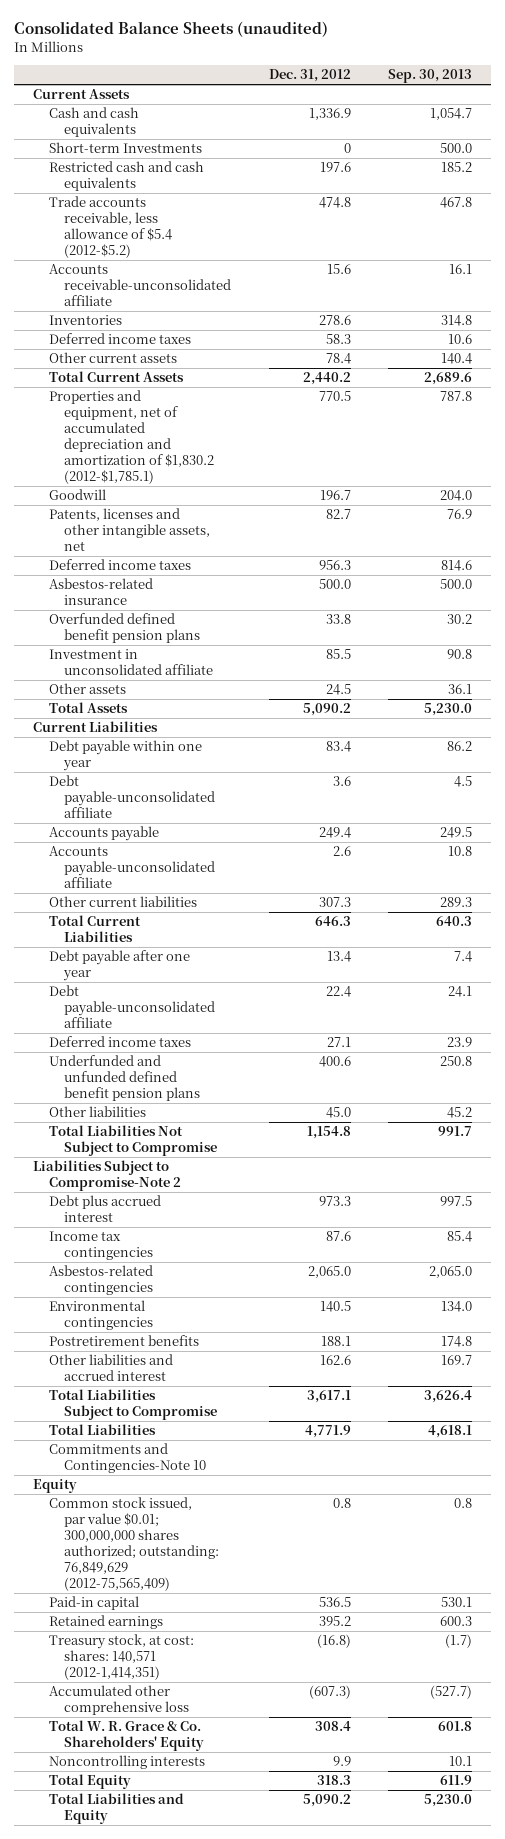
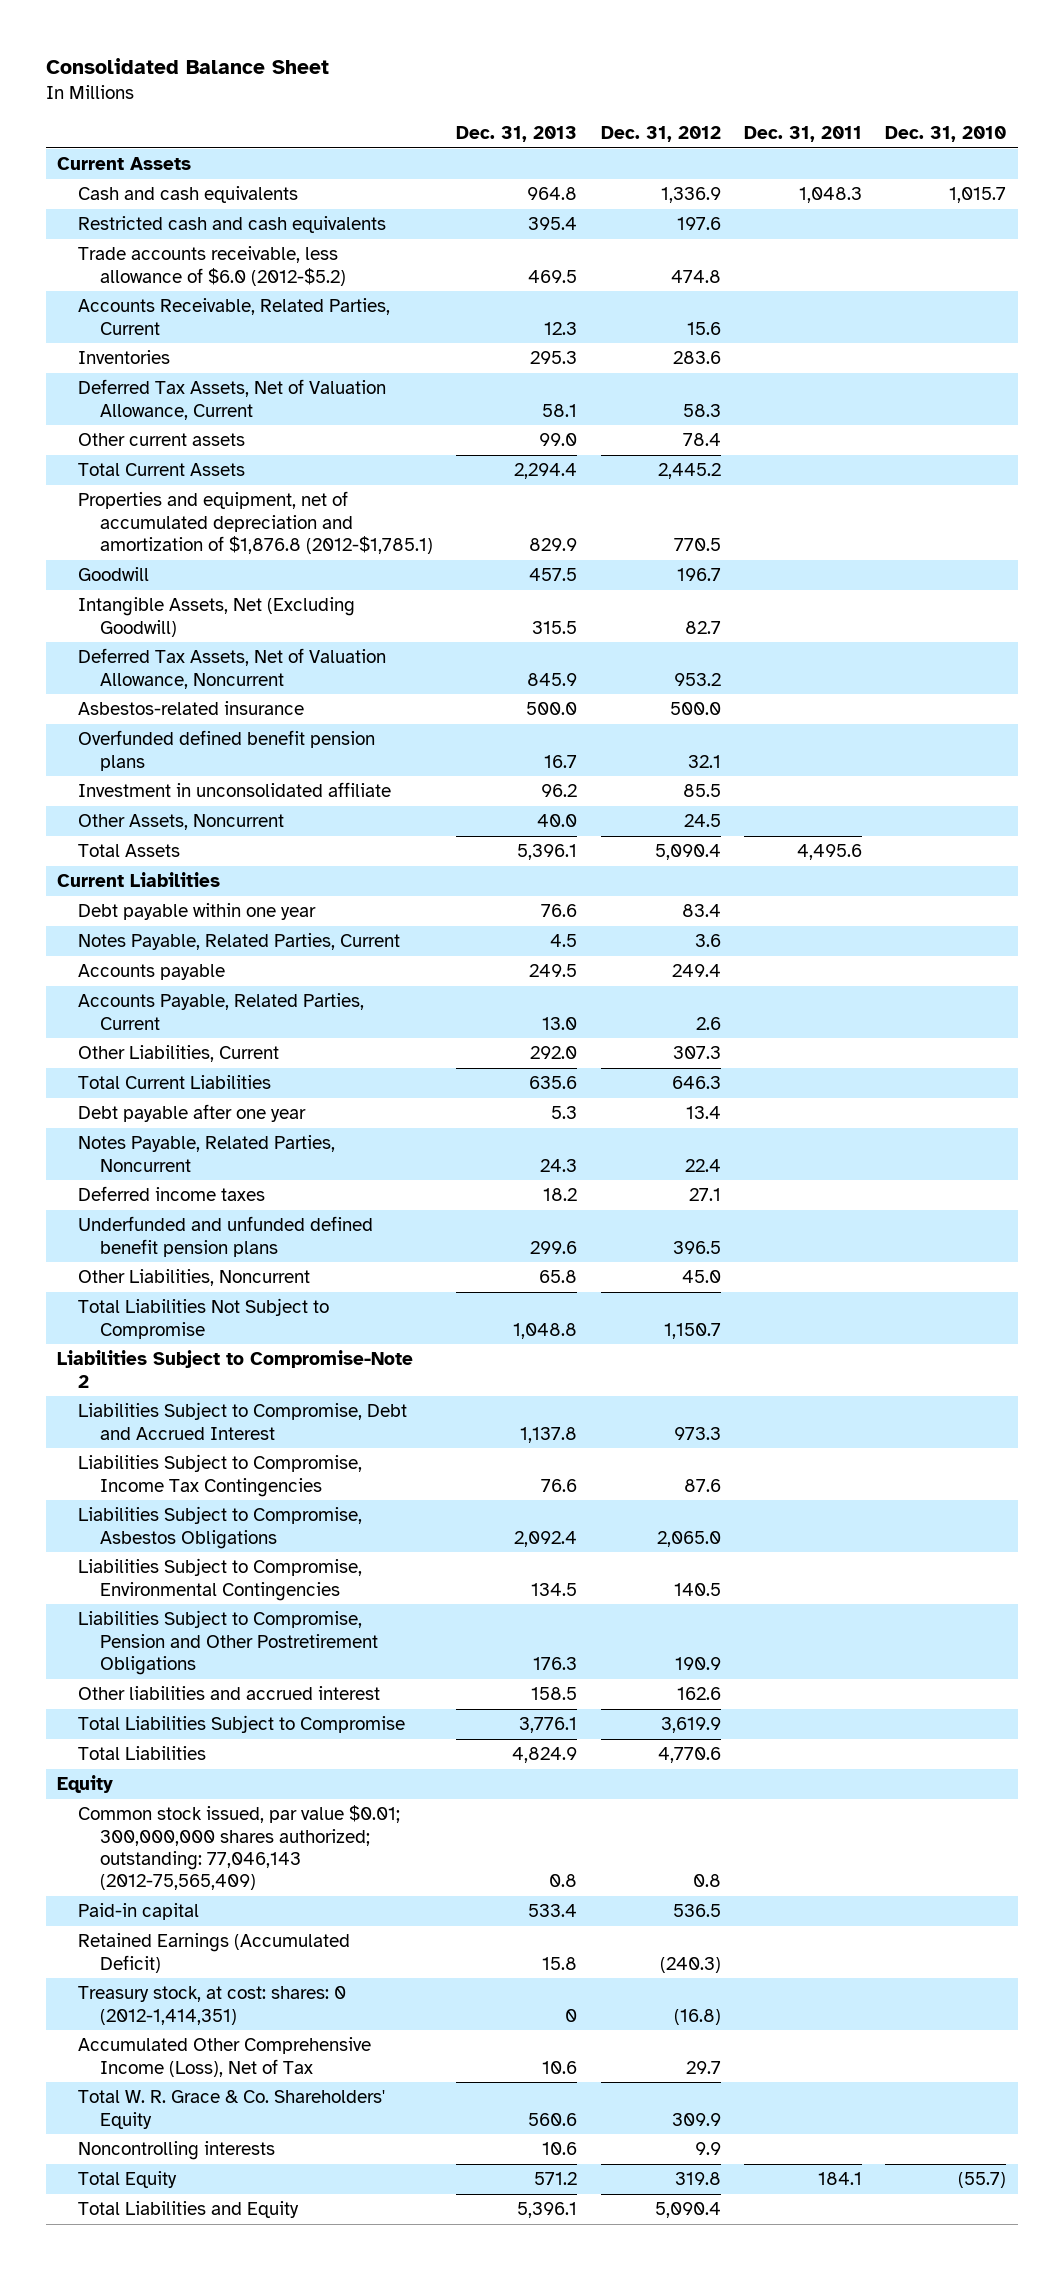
[14,21,329,38] Consolidated Balance Sheets (unaudited) -> [45,58,329,75] Consolidated Balance Sheet
[388,69,473,84] Sep. 30, 2013 -> none
none -> [456,125,578,142] Dec. 31, 2013
none -> [744,125,863,142] Dec. 31, 2011
none -> [885,125,1007,142] Dec. 31, 2010
[48,142,202,154] Short-term Investments -> none
[48,196,173,259] Trade accounts receivable, less allowance of $5.4 (2012-$5.2) -> [78,246,346,286] Trade accounts receivable, less allowance of $6.0 (2012-$5.2)
[48,264,232,307] Accounts receivable-unconsolidated affiliate -> [78,298,391,335] Accounts Receivable, Related Parties, Current
[318,315,351,326] 278.6 -> [672,351,721,365] 283.6
[48,333,191,345] Deferred income taxes -> [78,379,387,420] Deferred Tax Assets, Net of Valuation Allowance, Current
[302,372,351,386] 2,440.2 -> [657,463,721,480] 2,445.2
[48,390,215,485] Properties and equipment, net of accumulated depreciation and amortization of $1,830.2 (2012-$1,785.1) -> [78,491,433,554] Properties and equipment, net of accumulated depreciation and amortization of $1,876.8 (2012-$1,785.1)
[48,508,211,552] Patents, licenses and other intangible assets, net -> [78,597,356,637] Intangible Assets, Net (Excluding Goodwill)
[48,559,191,571] Deferred income taxes -> [78,648,387,689] Deferred Tax Assets, Net of Valuation Allowance, Noncurrent
[318,560,351,571] 956.3 -> [673,672,721,686] 953.2
[325,614,351,625] 33.8 -> [687,754,721,768] 32.1
[48,683,126,695] Other assets -> [78,814,285,831] Other Assets, Noncurrent
[302,703,351,717] 5,090.2 -> [654,844,721,861] 5,090.4
[48,775,216,819] Debt payable-unconsolidated affiliate -> [78,933,401,951] Notes Payable, Related Parties, Current
[48,846,216,889] Accounts payable-unconsolidated affiliate -> [78,993,365,1030] Accounts Payable, Related Parties, Current
[48,896,197,908] Other current liabilities -> [78,1045,280,1063] Other Liabilities, Current
[48,985,216,1029] Debt payable-unconsolidated affiliate -> [78,1135,336,1172] Notes Payable, Related Parties, Noncurrent
[318,1056,351,1068] 400.6 -> [672,1240,721,1254] 396.5
[48,1106,146,1118] Other liabilities -> [78,1269,311,1287] Other Liabilities, Noncurrent
[306,1126,351,1140] 1,154.8 -> [663,1322,721,1339] 1,150.7
[48,1335,199,1347] Postretirement benefits -> none
[48,1195,161,1223] Debt plus accrued interest -> [78,1402,408,1440] Liabilities Subject to Compromise, Debt and Accrued Interest
[48,1231,154,1261] Income tax contingencies -> [78,1454,363,1497] Liabilities Subject to Compromise, Income Tax Contingencies
[48,1265,154,1296] Asbestos-related contingencies -> [78,1506,363,1549] Liabilities Subject to Compromise, Asbestos Obligations
[48,1300,154,1331] Environmental contingencies -> [78,1558,363,1601] Liabilities Subject to Compromise, Environmental Contingencies
none -> [78,1610,378,1675] Liabilities Subject to Compromise, Pension and Other Postretirement Obligations
[48,1443,207,1474] Commitments and Contingencies-Note 10 -> none
[306,1390,351,1404] 3,617.1 -> [660,1717,721,1734] 3,619.9
[304,1425,351,1439] 4,771.9 -> [657,1747,721,1764] 4,770.6
[48,1497,220,1592] Common stock issued, par value $0.01; 300,000,000 shares authorized; outstanding: 76,849,629 (2012-75,565,409) -> [78,1805,401,1890] Common stock issued, par value $0.01; 300,000,000 shares authorized; outstanding: 77,046,143 (2012-75,565,409)
[48,1615,163,1630] Retained earnings -> [78,1933,351,1973] Retained Earnings (Accumulated Deficit)
[318,1616,351,1627] 395.2 -> [659,1956,721,1973] (240.3)
[48,1634,194,1681] Treasury stock, at cost: shares: 140,571 (2012-1,414,351) -> [78,1986,347,2025] Treasury stock, at cost: shares: 0 (2012-1,414,351)
[48,1685,190,1716] Accumulated other comprehensive loss -> [78,2037,372,2077] Accumulated Other Comprehensive Income (Loss), Net of Tax
[308,1685,351,1700] (607.3) -> [685,2060,721,2074] 29.7
[314,1721,351,1732] 308.4 -> [671,2112,721,2126] 309.9
[316,1775,351,1786] 318.3 -> [674,2172,721,2186] 319.8
[302,1794,351,1808] 5,090.2 -> [654,2202,721,2219] 5,090.4

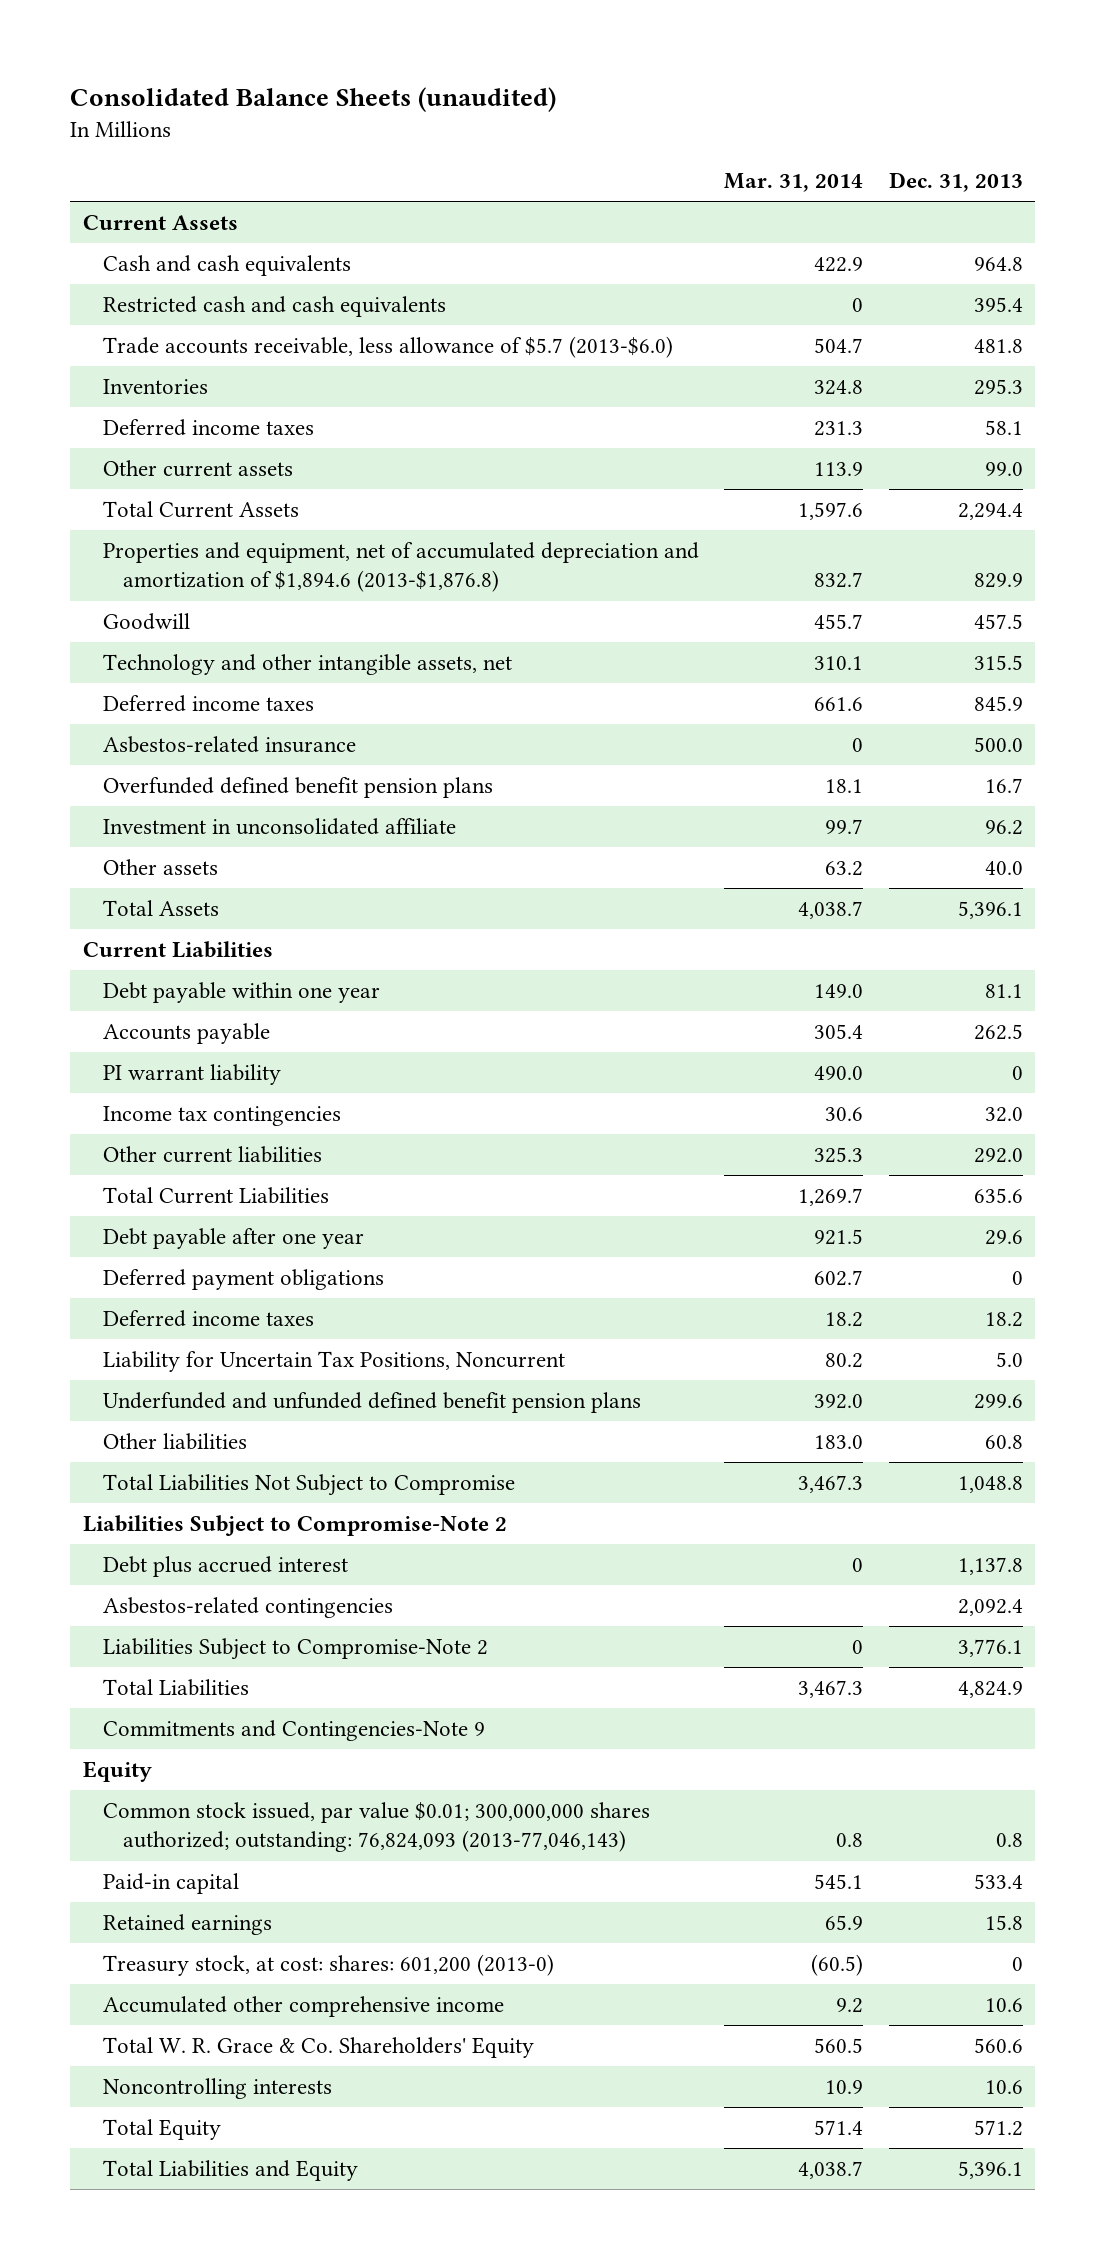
[45,58,329,75] Consolidated Balance Sheet -> [70,86,557,112] Consolidated Balance Sheets (unaudited)
[600,125,721,142] Dec. 31, 2012 -> none
[744,125,863,142] Dec. 31, 2011 -> none
[885,125,1007,142] Dec. 31, 2010 -> none
none -> [724,172,864,192] Mar. 31, 2014
[78,298,391,335] Accounts Receivable, Related Parties, Current -> none
[78,246,346,286] Trade accounts receivable, less allowance of $6.0 (2012-$5.2) -> [103,336,674,359] Trade accounts receivable, less allowance of $5.7 (2013-$6.0)
[528,269,578,283] 469.5 -> [973,339,1023,354] 481.8
[78,379,387,420] Deferred Tax Assets, Net of Valuation Allowance, Current -> [103,419,315,437] Deferred income taxes
[78,491,433,554] Properties and equipment, net of accumulated depreciation and amortization of $1,876.8 (2012-$1,785.1) -> [103,542,700,593] Properties and equipment, net of accumulated depreciation and amortization of $1,894.6 (2013-$1,876.8)
[78,597,356,637] Intangible Assets, Net (Excluding Goodwill) -> [103,654,513,676] Technology and other intangible assets, net
[78,648,387,689] Deferred Tax Assets, Net of Valuation Allowance, Noncurrent -> [103,695,315,713] Deferred income taxes
[78,814,285,831] Other Assets, Noncurrent -> [103,859,219,876] Other assets
[78,933,401,951] Notes Payable, Related Parties, Current -> none
[78,993,365,1030] Accounts Payable, Related Parties, Current -> none
[541,904,578,918] 76.6 -> [984,984,1023,999] 81.1
[529,964,578,978] 249.5 -> [973,1024,1023,1041] 262.5
none -> [103,1064,282,1086] PI warrant liability
none -> [103,1106,342,1127] Income tax contingencies
[78,1045,280,1063] Other Liabilities, Current -> [103,1146,323,1164] Other current liabilities
[78,1135,336,1172] Notes Payable, Related Parties, Noncurrent -> none
[551,1106,578,1120] 5.3 -> [984,1230,1023,1246] 29.6
none -> [103,1269,385,1291] Deferred payment obligations
none -> [103,1351,566,1373] Liability for Uncertain Tax Positions, Noncurrent
[78,1269,311,1287] Other Liabilities, Noncurrent -> [103,1433,248,1451] Other liabilities
[539,1270,578,1284] 65.8 -> [984,1435,1023,1450] 60.8
[78,1454,363,1497] Liabilities Subject to Compromise, Income Tax Contingencies -> none
[78,1558,363,1601] Liabilities Subject to Compromise, Environmental Contingencies -> none
[78,1610,378,1675] Liabilities Subject to Compromise, Pension and Other Postretirement Obligations -> none
[78,1686,381,1701] Other liabilities and accrued interest -> none
[78,1402,408,1440] Liabilities Subject to Compromise, Debt and Accrued Interest -> [103,1556,349,1578] Debt plus accrued interest
[78,1506,363,1549] Liabilities Subject to Compromise, Asbestos Obligations -> [103,1597,394,1619] Asbestos-related contingencies
[78,1715,406,1734] Total Liabilities Subject to Compromise -> [103,1638,489,1661] Liabilities Subject to Compromise-Note 2
none -> [103,1720,486,1742] Commitments and Contingencies-Note 9
[78,1805,401,1890] Common stock issued, par value $0.01; 300,000,000 shares authorized; outstanding: 77,046,143 (2012-75,565,409) -> [103,1802,651,1853] Common stock issued, par value $0.01; 300,000,000 shares authorized; outstanding: 76,824,093 (2013-77,046,143)
[78,1933,351,1973] Retained Earnings (Accumulated Deficit) -> [103,1914,273,1936] Retained earnings
[78,1986,347,2025] Treasury stock, at cost: shares: 0 (2012-1,414,351) -> [103,1954,555,1977] Treasury stock, at cost: shares: 601,200 (2013-0)
[78,2037,372,2077] Accumulated Other Comprehensive Income (Loss), Net of Tax -> [103,1996,505,2018] Accumulated other comprehensive income

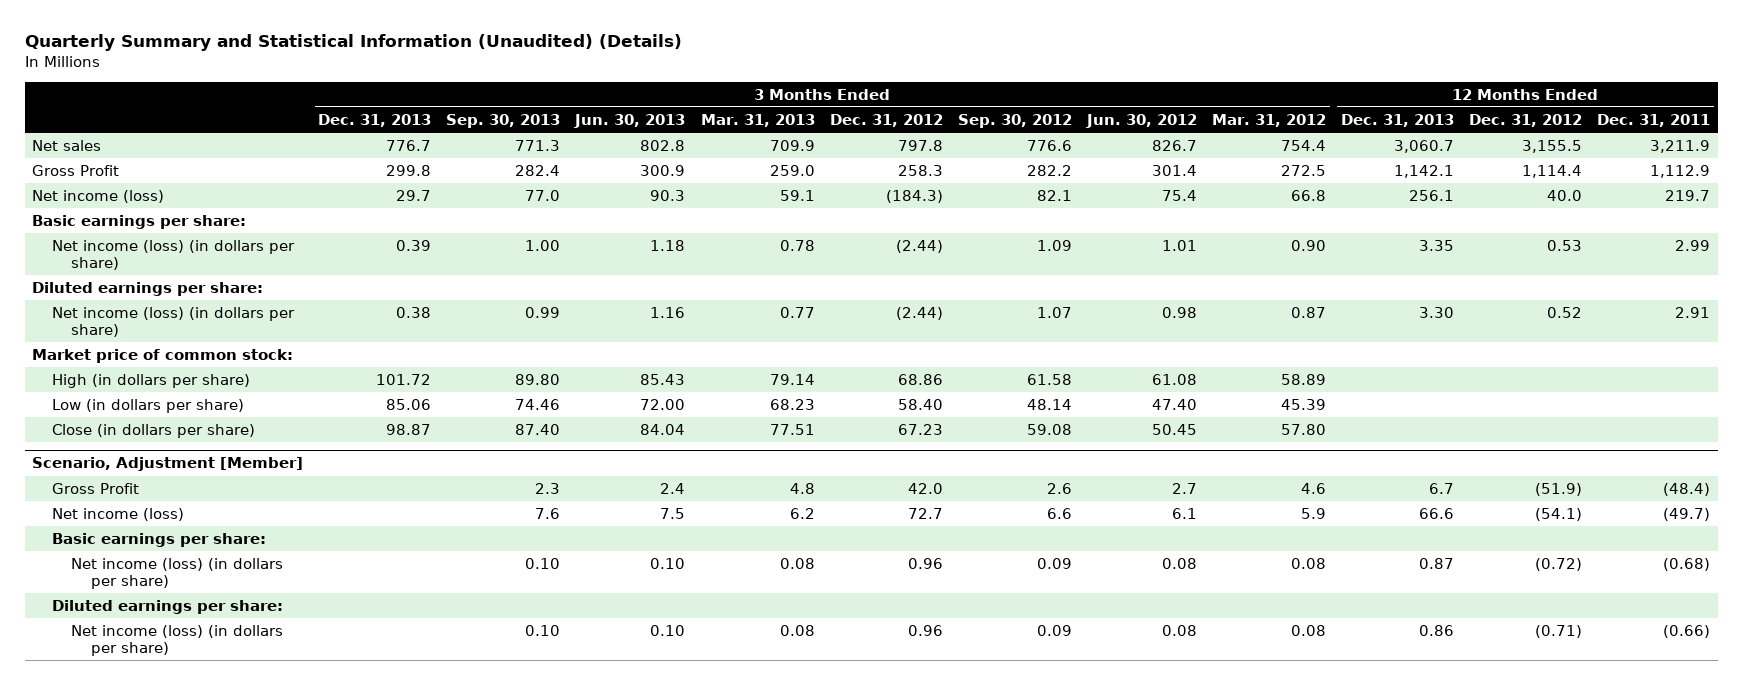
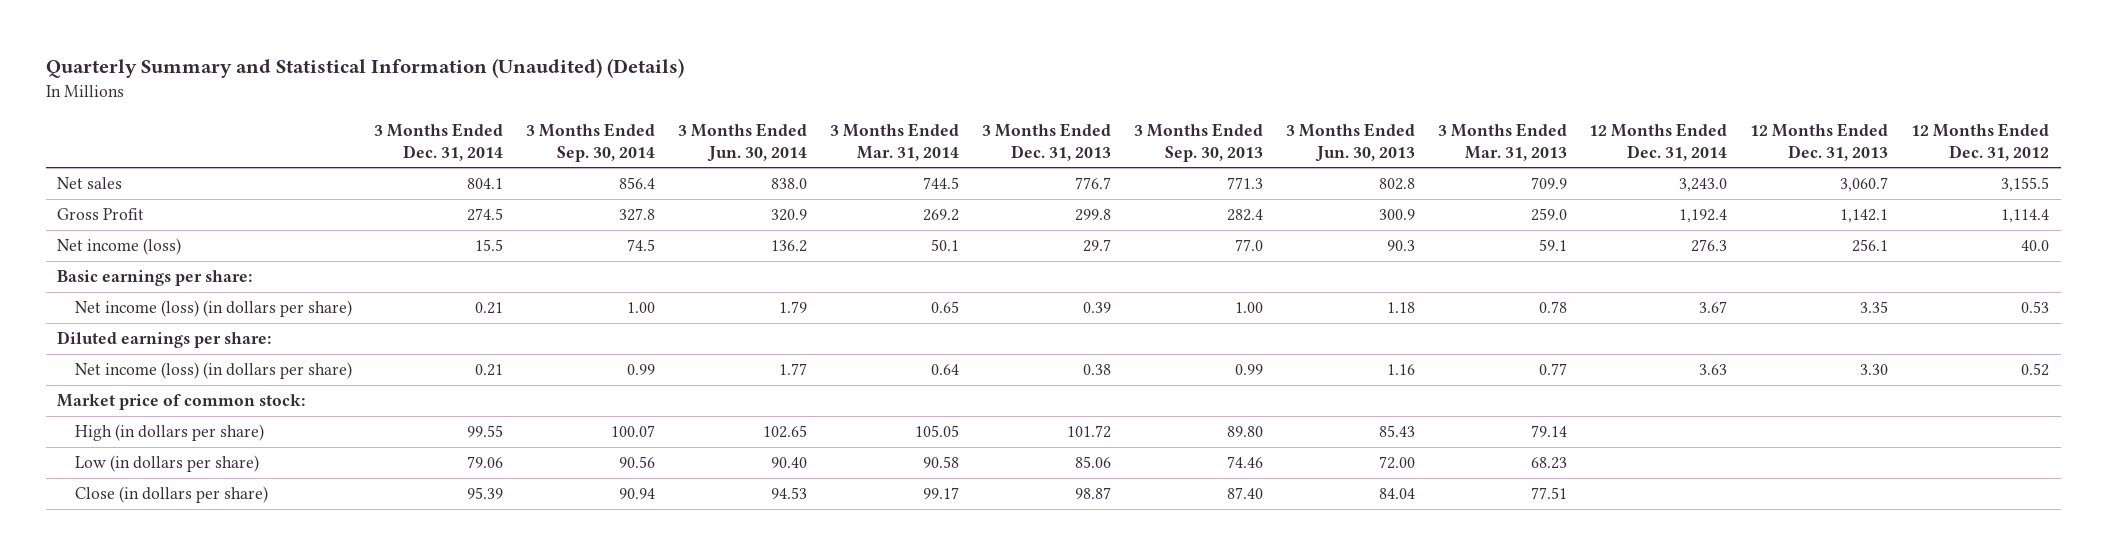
[829,113,943,127] Dec. 31, 2012 -> none
[957,113,1072,128] Sep. 30, 2012 -> none
[1085,113,1197,128] Jun. 30, 2012 -> none
[1211,113,1326,127] Mar. 31, 2012 -> none
[1596,113,1710,127] Dec. 31, 2011 -> none
none -> [374,123,504,161] 3 Months Ended Dec. 31, 2014
none -> [526,123,656,162] 3 Months Ended Sep. 30, 2014
none -> [678,123,808,162] 3 Months Ended Jun. 30, 2014
none -> [830,123,960,161] 3 Months Ended Mar. 31, 2014
none -> [1589,123,1728,161] 12 Months Ended Dec. 31, 2014
[32,457,304,472] Scenario, Adjustment [Member] -> none
[51,482,139,494] Gross Profit -> none
[51,507,184,521] Net income (loss) -> none
[51,532,266,547] Basic earnings per share: -> none
[71,557,284,589] Net income (loss) (in dollars per share) -> none
[51,599,283,614] Diluted earnings per share: -> none
[71,624,284,656] Net income (loss) (in dollars per share) -> none

